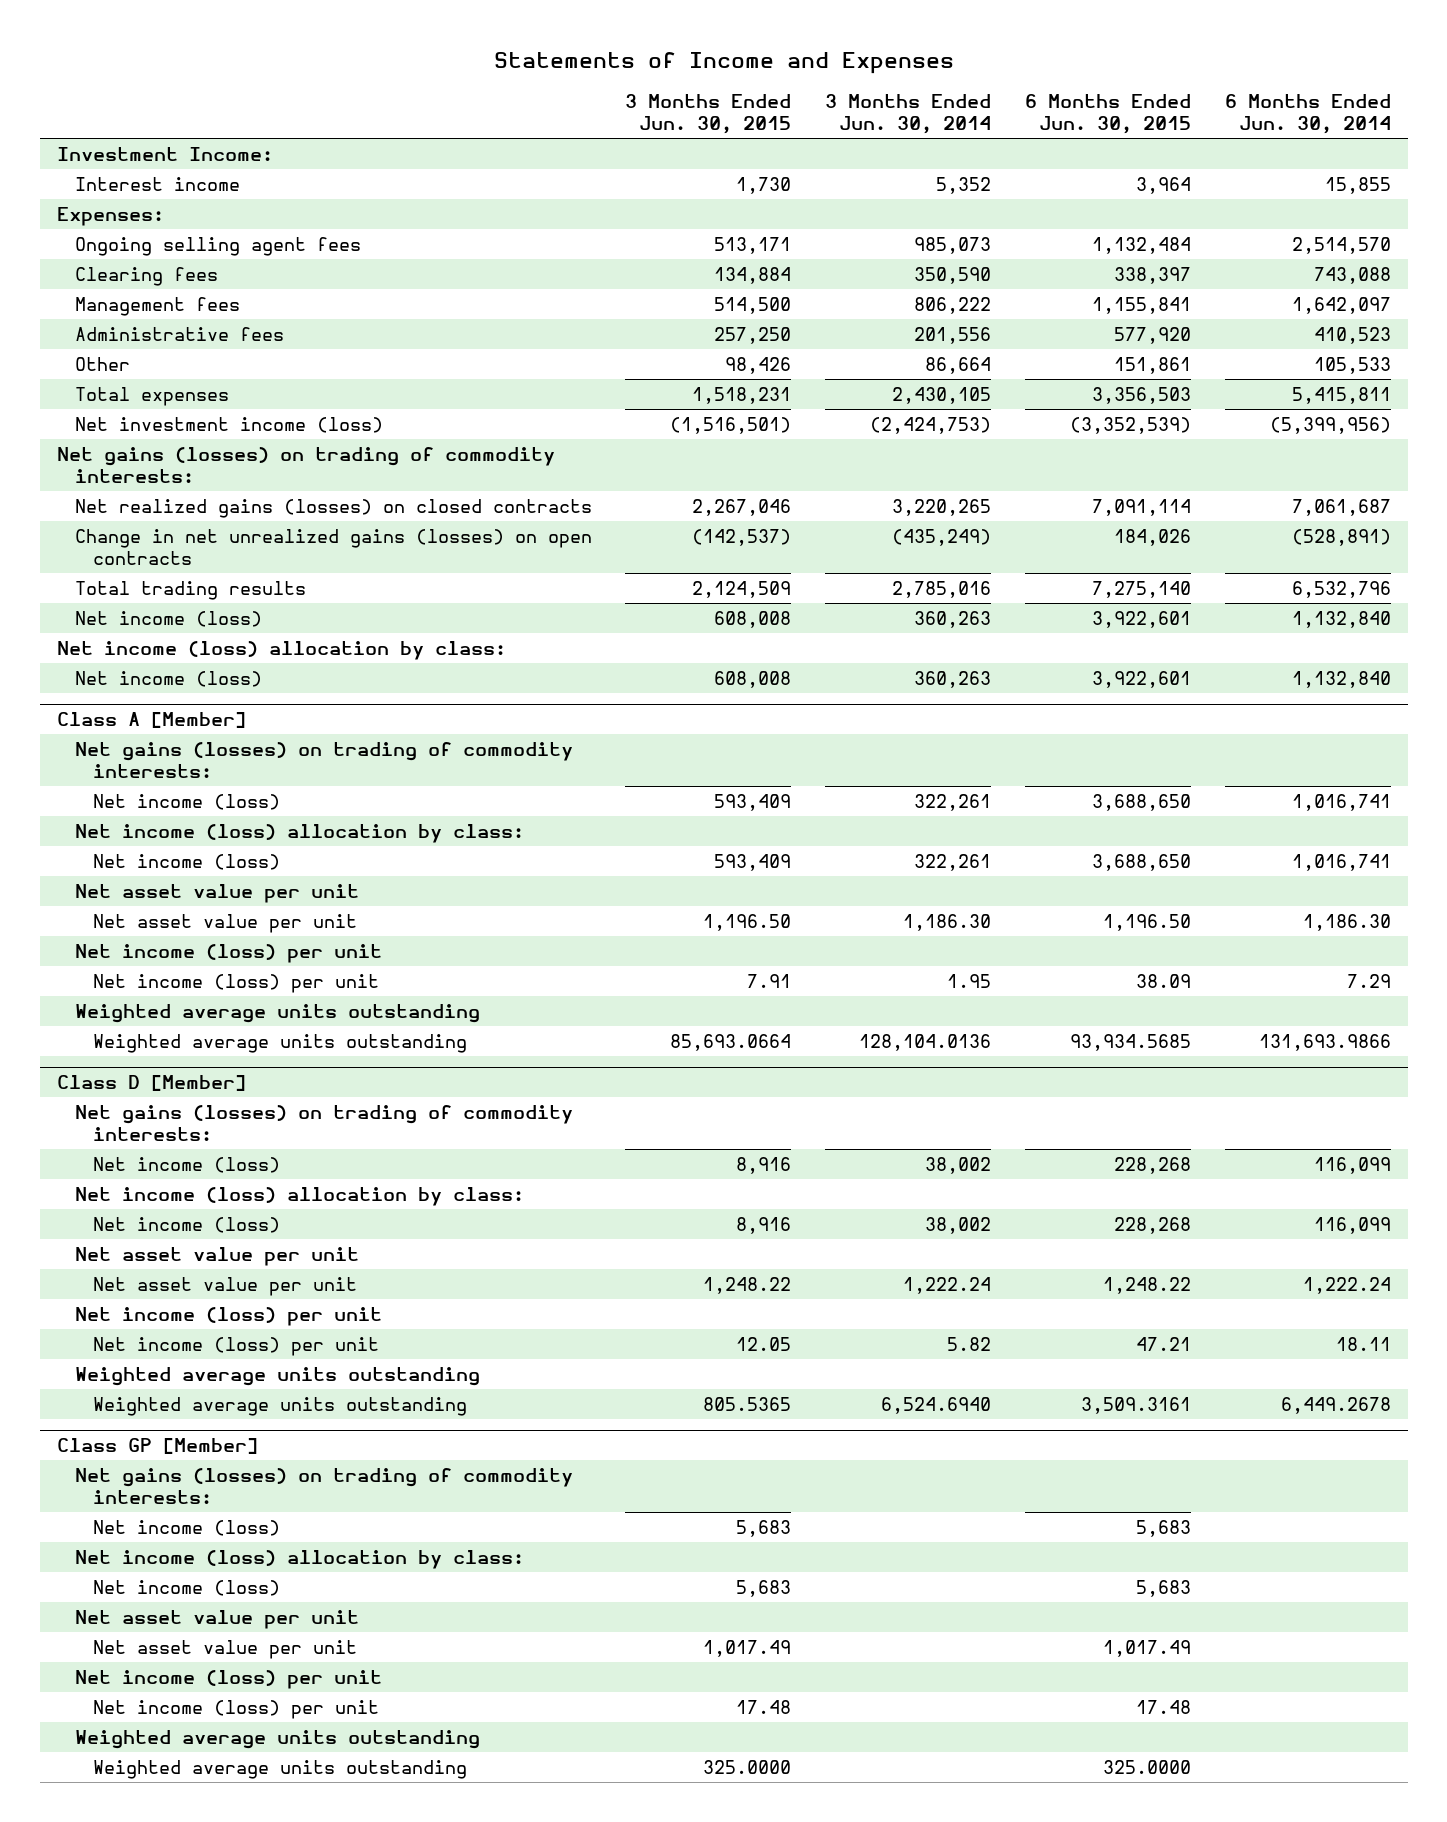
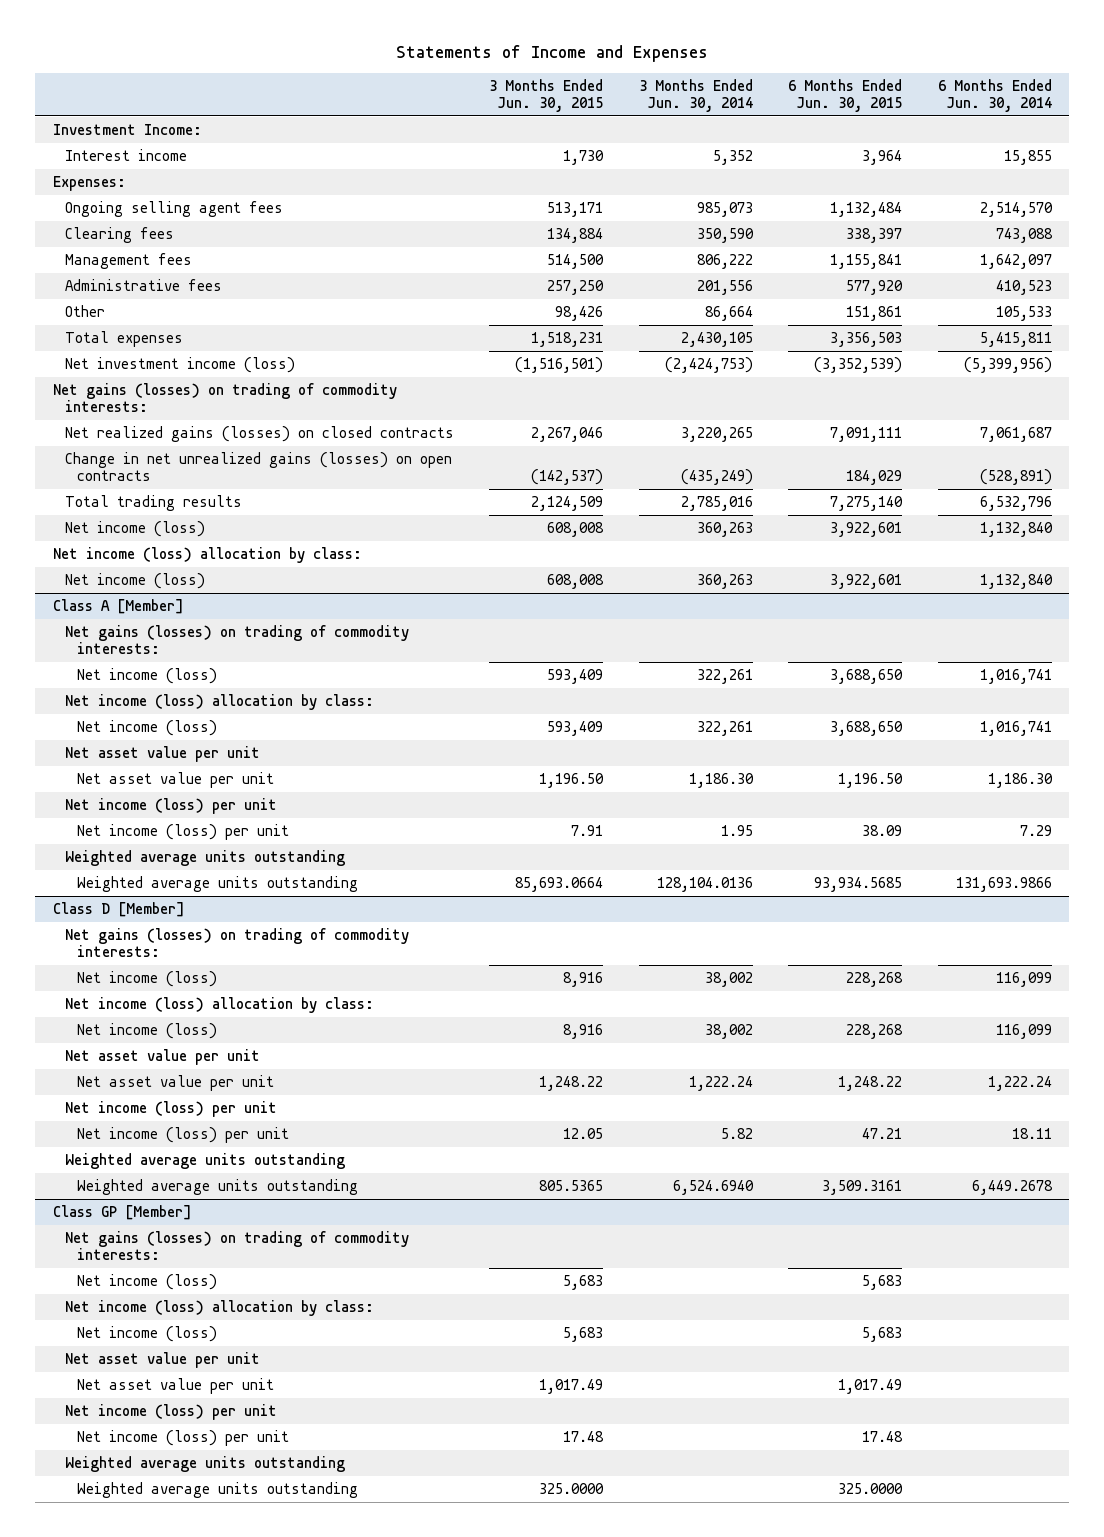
[1091,498,1191,516] 7,091,114 -> [830,426,903,442] 7,091,111
[1113,528,1191,546] 184,026 -> [846,470,903,486] 184,029

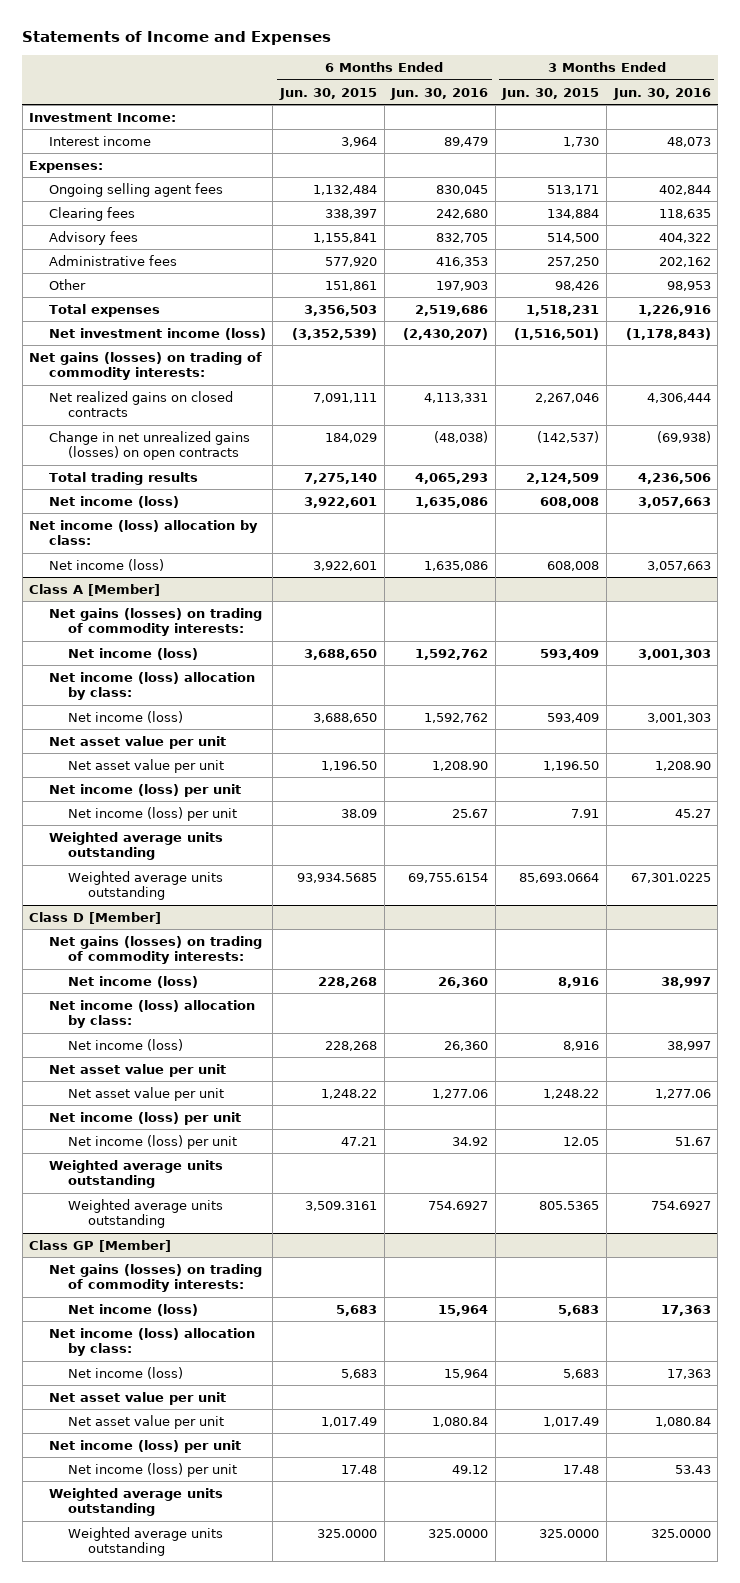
[638,78,753,112] 3 Months Ended Jun. 30, 2014 -> none
[937,78,1052,112] 6 Months Ended Jun. 30, 2014 -> none
none -> [390,87,489,100] Jun. 30, 2016
none -> [612,87,711,100] Jun. 30, 2016
[65,252,193,269] Management fees -> [48,230,138,245] Advisory fees
[65,425,455,442] Net realized gains (losses) on closed contracts -> [48,390,233,418] Net realized gains on closed contracts

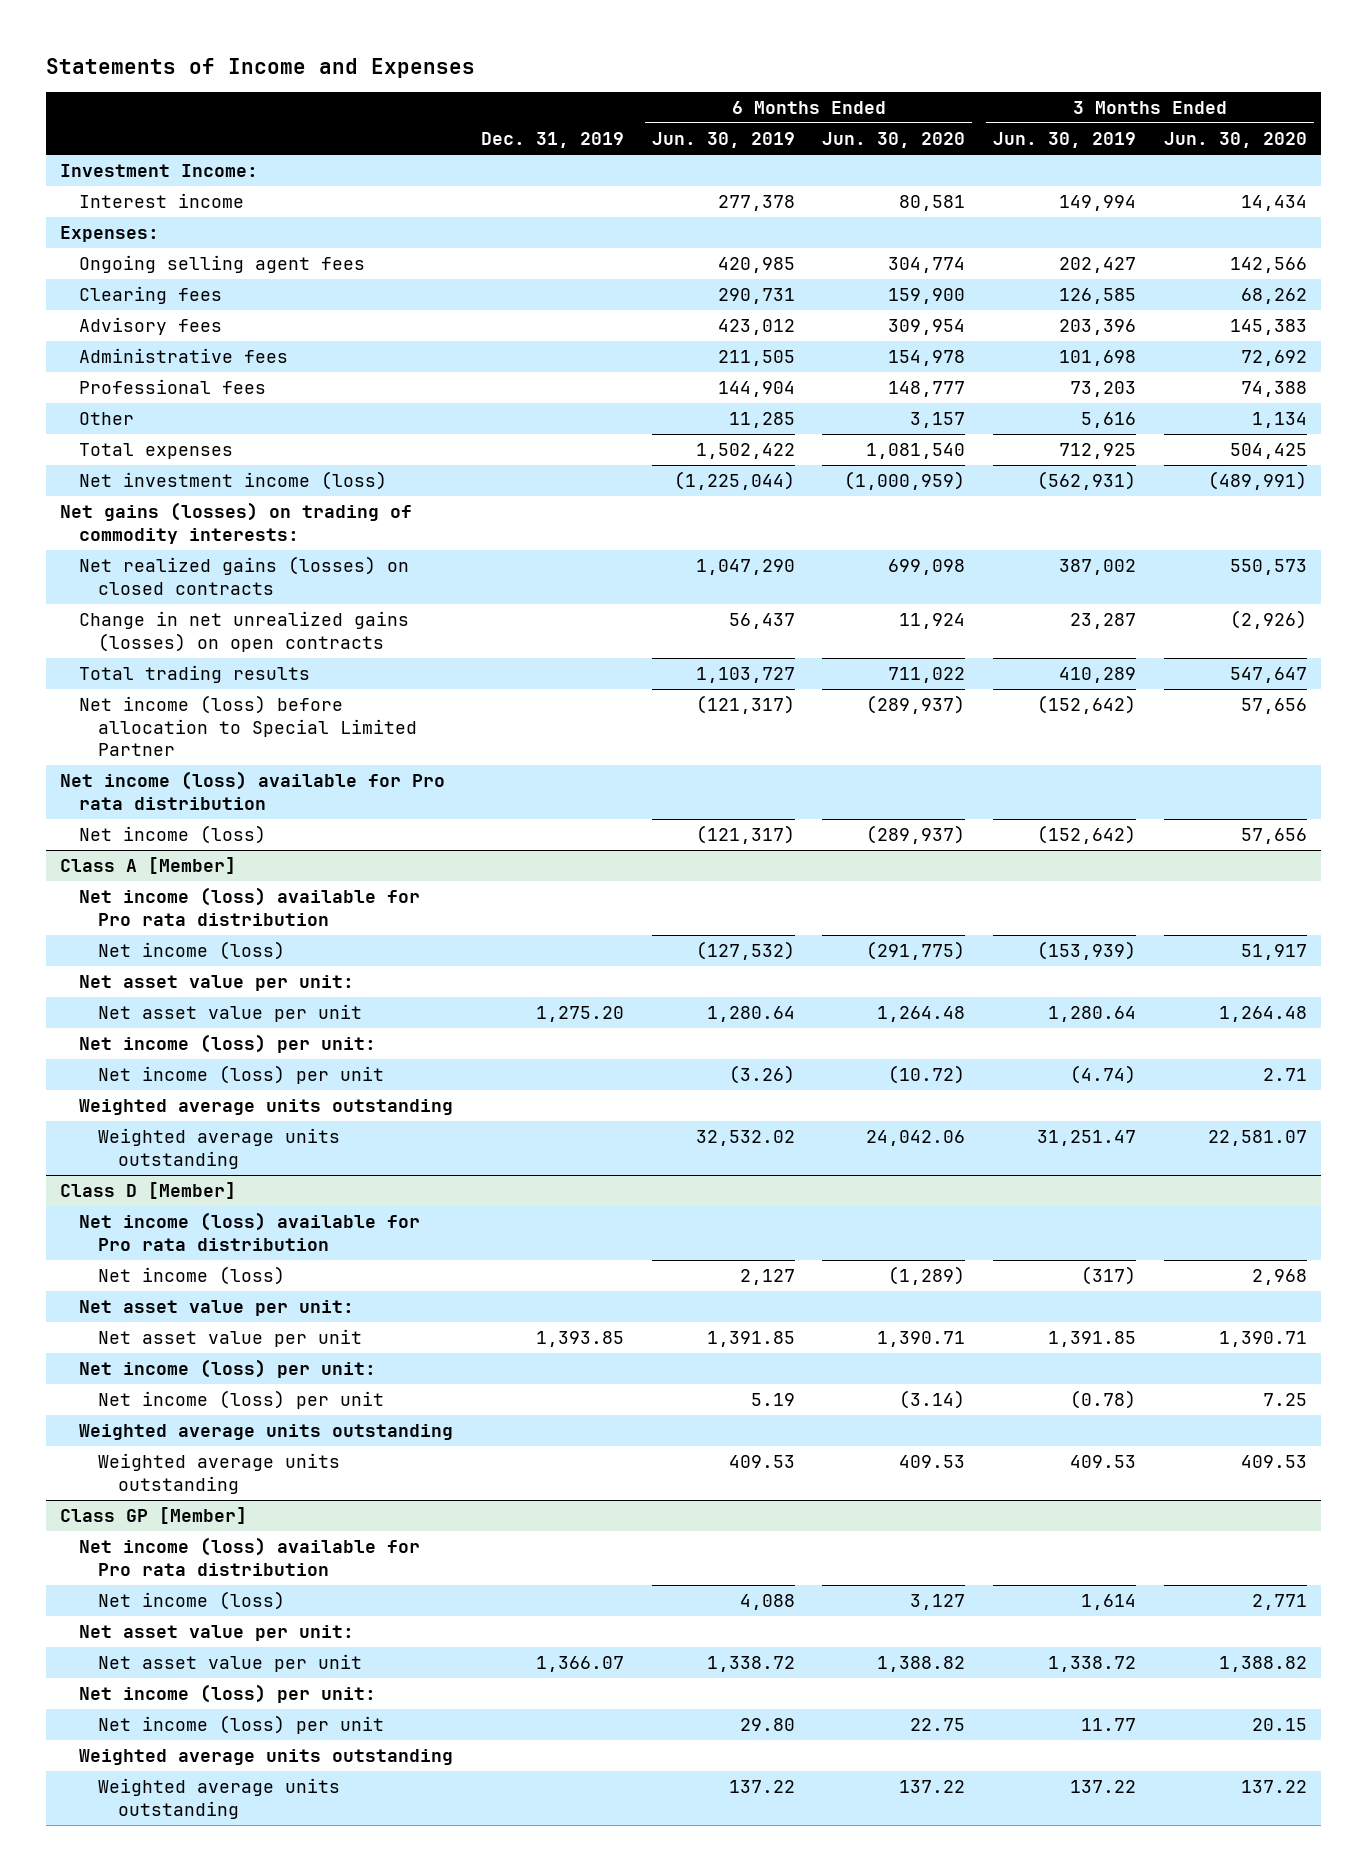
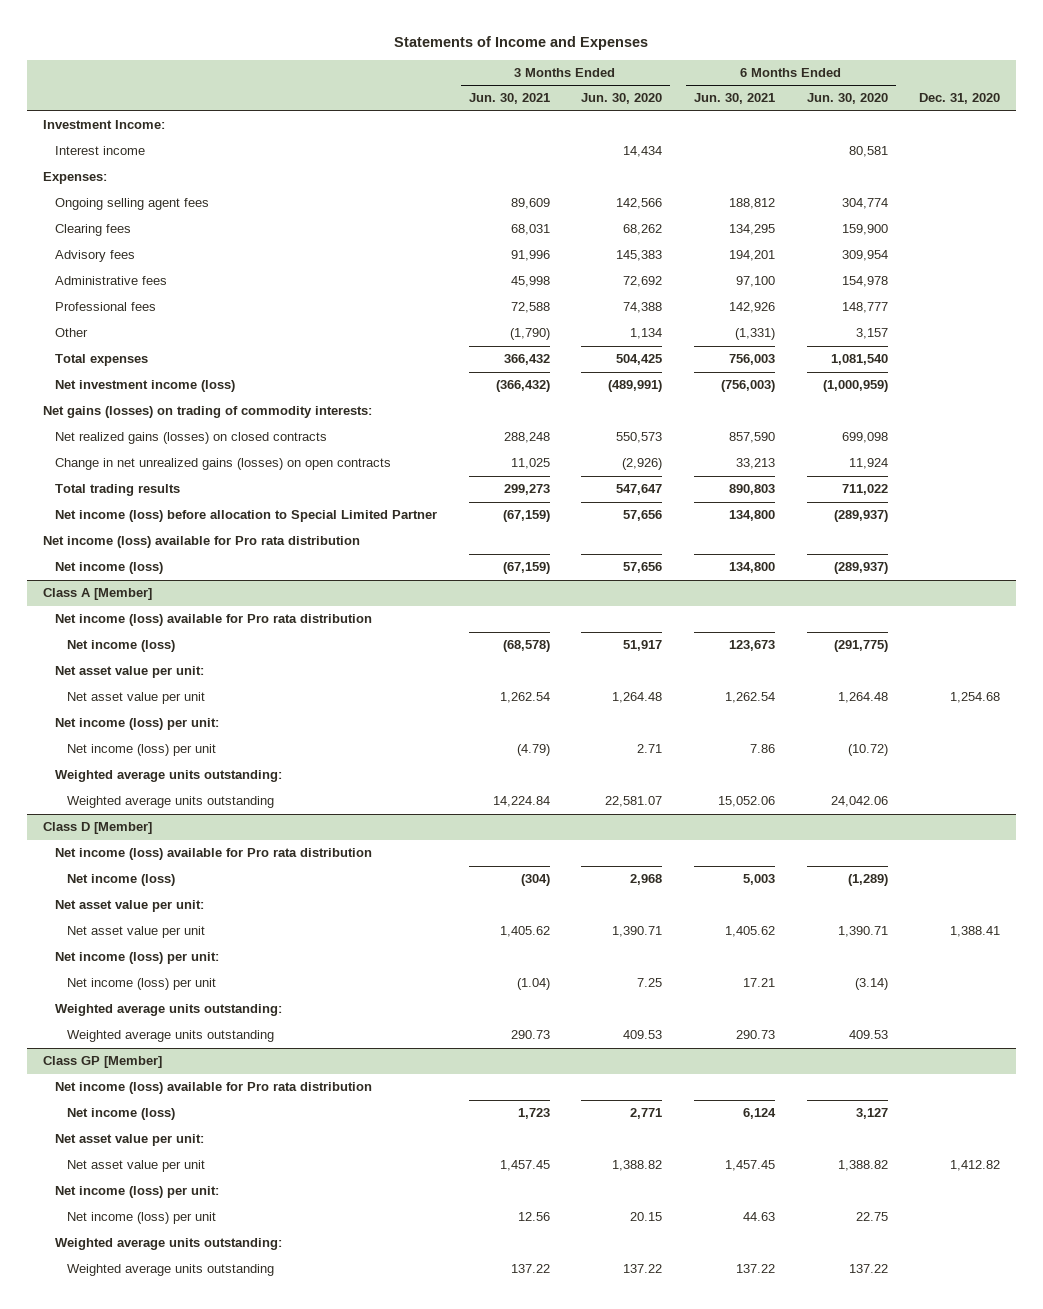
[481,132,625,149] Dec. 31, 2019 -> none
[651,132,795,149] Jun. 30, 2019 -> none
[993,132,1137,149] Jun. 30, 2019 -> none
none -> [468,93,550,105] Jun. 30, 2021
none -> [693,93,775,105] Jun. 30, 2021
none -> [919,93,1001,105] Dec. 31, 2020
[79,1099,454,1116] Weighted average units outstanding -> [54,770,282,783] Weighted average units outstanding:
[79,1424,454,1441] Weighted average units outstanding -> [54,1004,282,1017] Weighted average units outstanding:
[79,1749,454,1766] Weighted average units outstanding -> [54,1238,282,1251] Weighted average units outstanding:

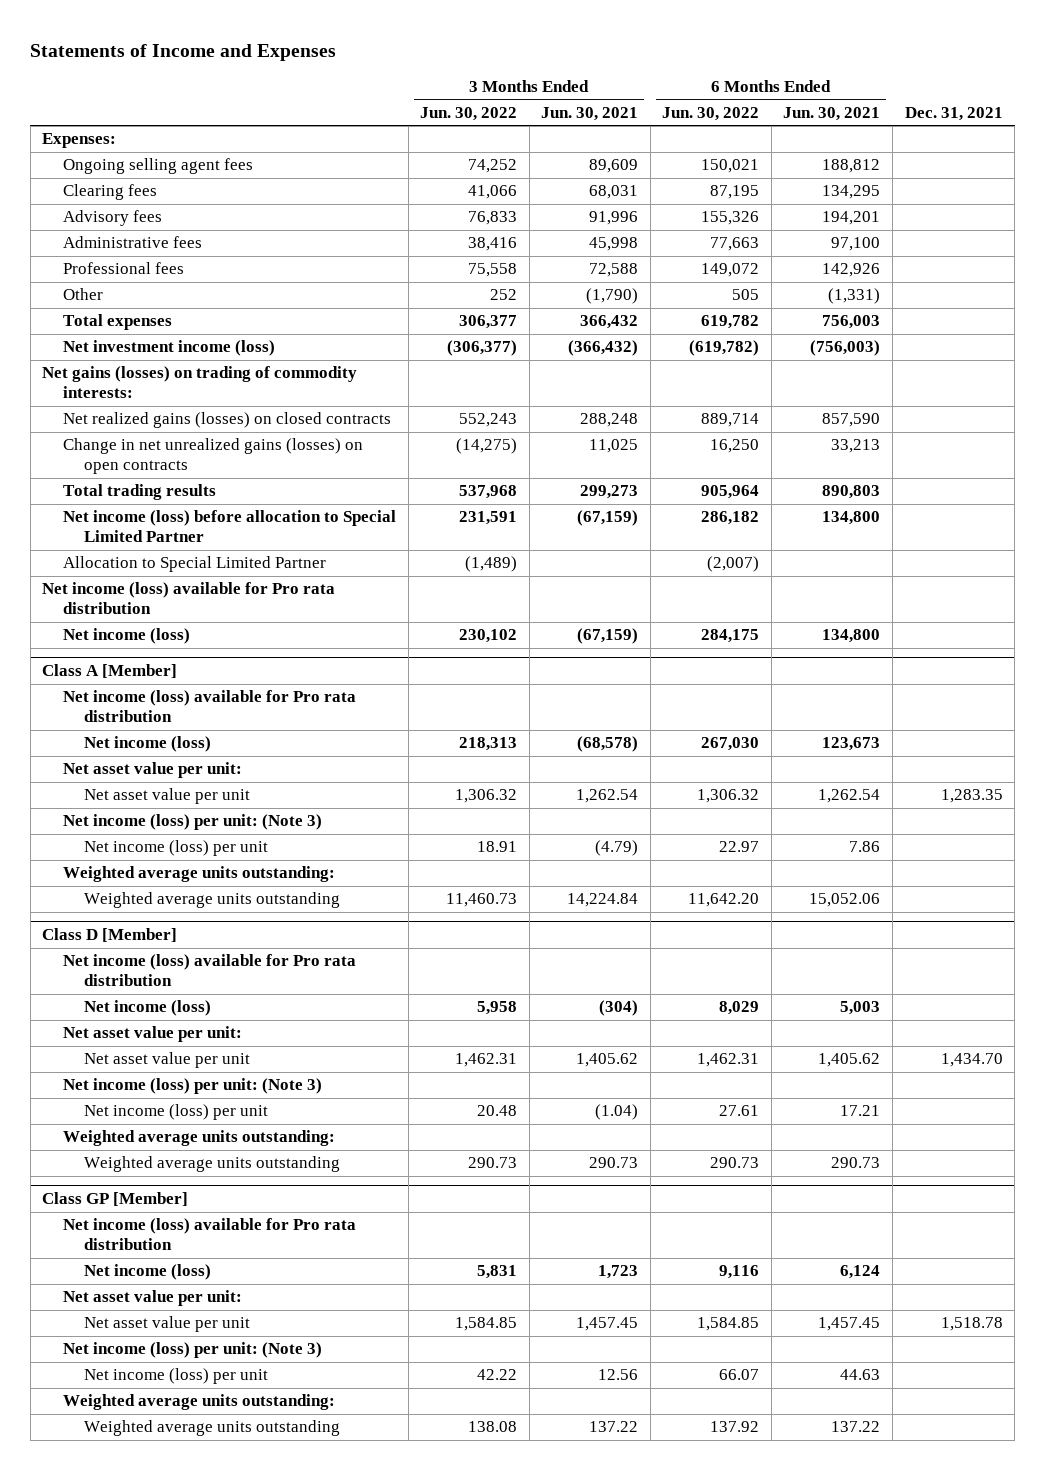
[581,93,663,105] Jun. 30, 2020 -> none
[806,93,888,105] Jun. 30, 2020 -> none
[919,93,1001,105] Dec. 31, 2020 -> none
none -> [420,106,518,121] Jun. 30, 2022
none -> [662,106,760,121] Jun. 30, 2022
none -> [904,106,1003,121] Dec. 31, 2021
[42,120,165,130] Investment Income: -> none
[54,146,145,156] Interest income -> none
none -> [63,556,327,573] Allocation to Special Limited Partner
[54,718,219,731] Net income (loss) per unit: -> [63,814,323,831] Net income (loss) per unit: (Note 3)
[54,952,219,965] Net income (loss) per unit: -> [63,1078,323,1095] Net income (loss) per unit: (Note 3)
[54,1186,219,1199] Net income (loss) per unit: -> [63,1342,323,1359] Net income (loss) per unit: (Note 3)

